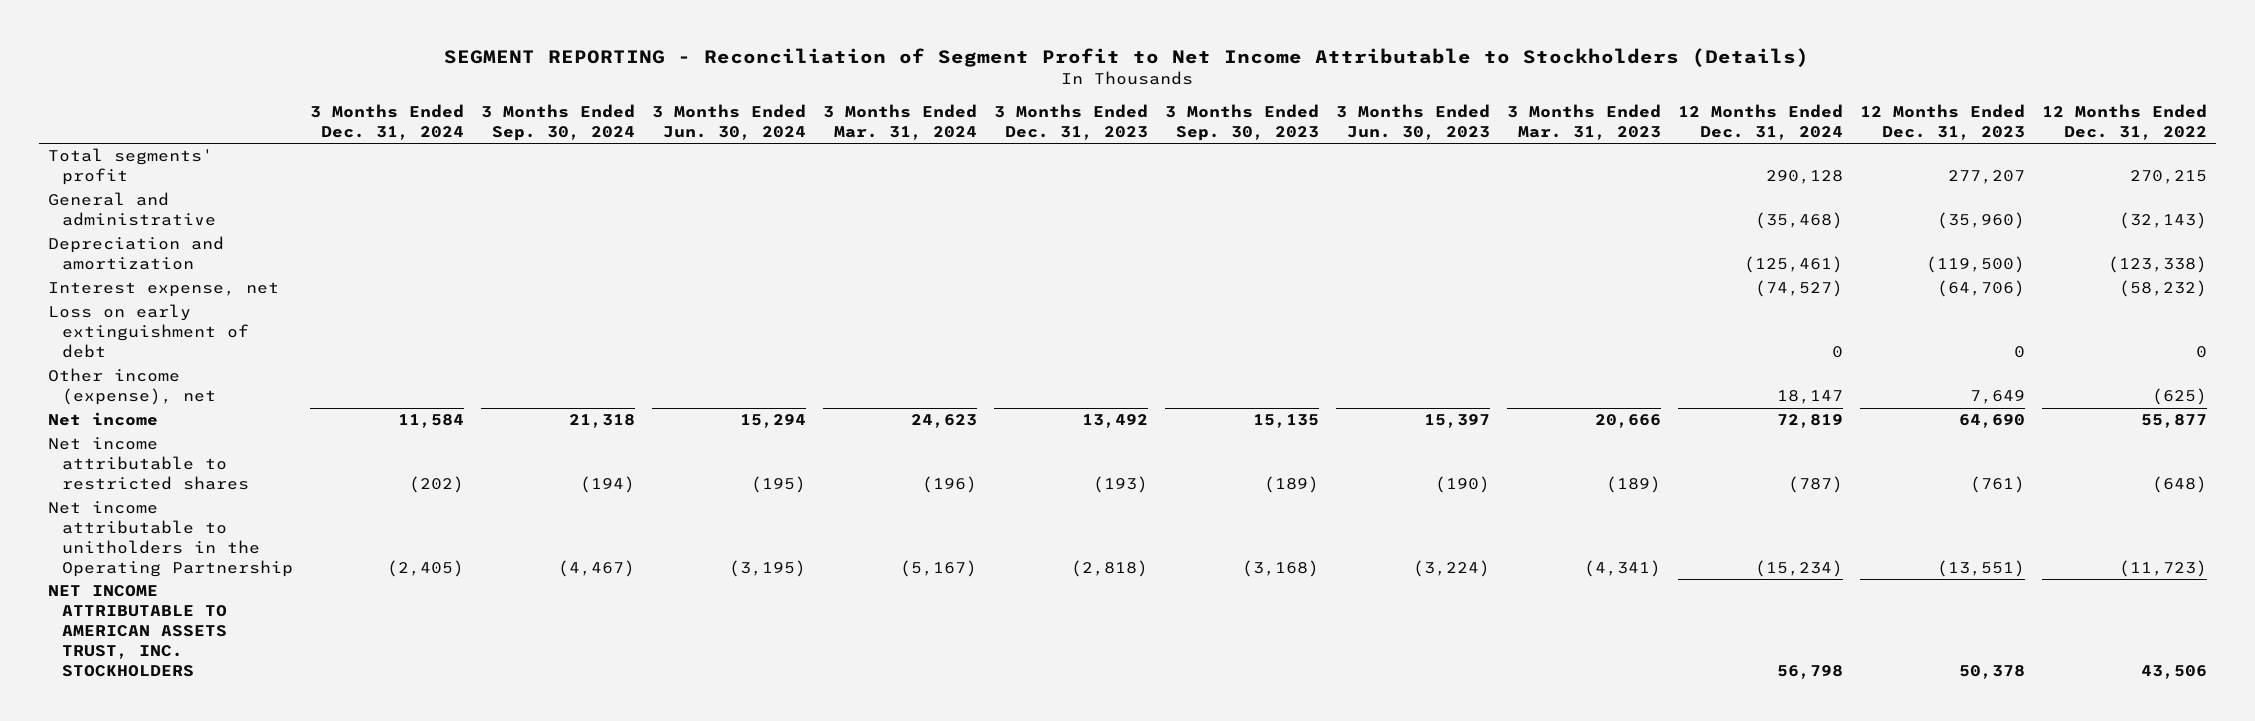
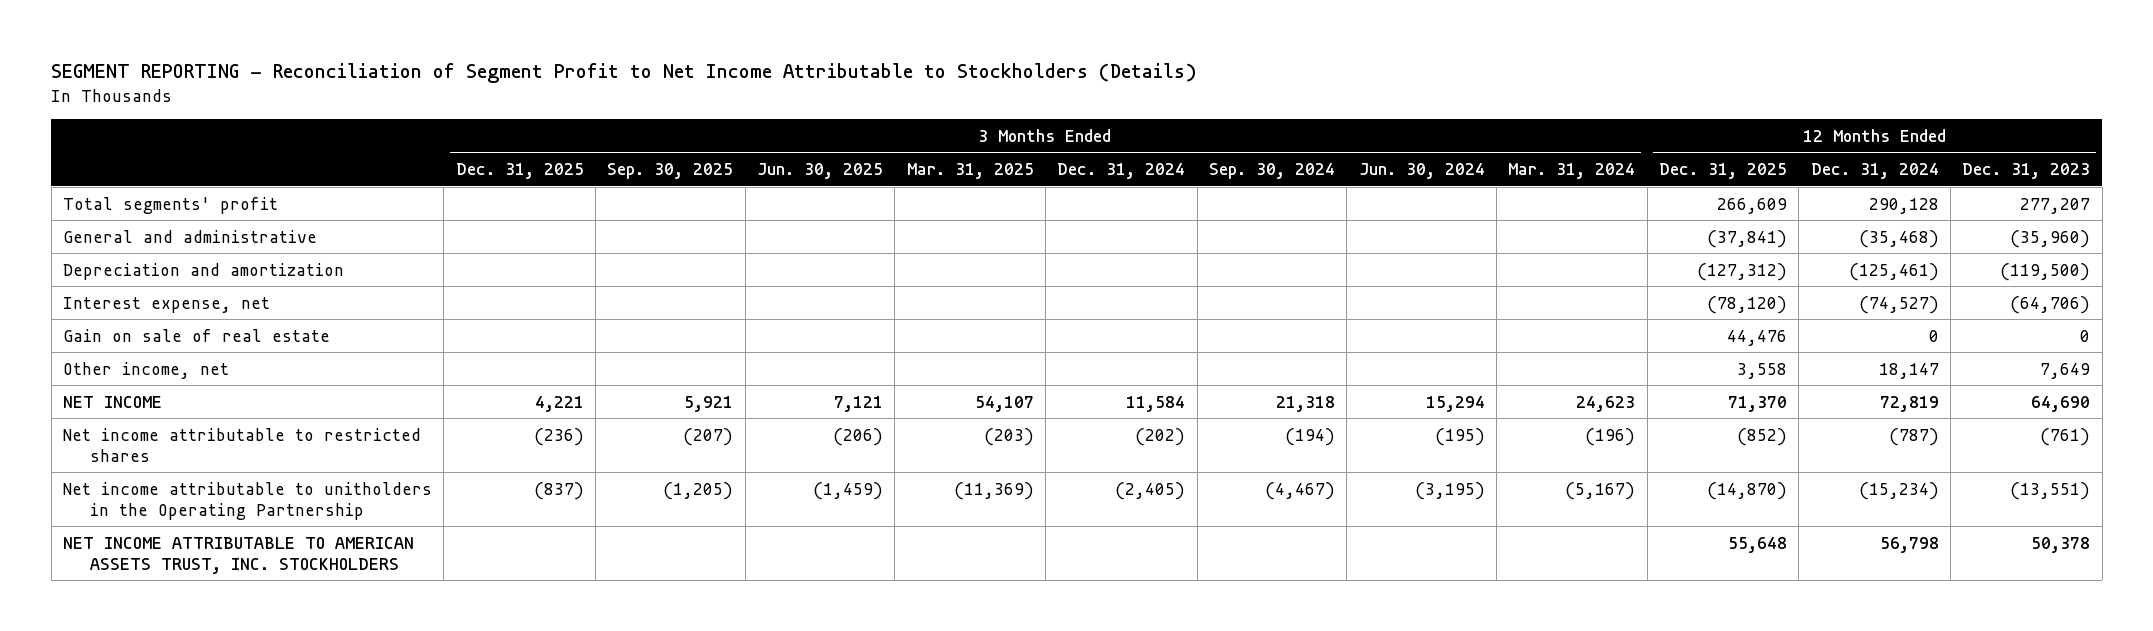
[994,103,1149,140] 3 Months Ended Dec. 31, 2023 -> none
[1165,103,1320,141] 3 Months Ended Sep. 30, 2023 -> none
[1336,103,1491,140] 3 Months Ended Jun. 30, 2023 -> none
[1507,103,1662,140] 3 Months Ended Mar. 31, 2023 -> none
[2042,103,2208,140] 12 Months Ended Dec. 31, 2022 -> none
none -> [455,163,584,180] Dec. 31, 2025
none -> [607,163,734,180] Sep. 30, 2025
none -> [756,163,883,180] Jun. 30, 2025
none -> [906,163,1034,180] Mar. 31, 2025
none -> [1658,163,1787,180] Dec. 31, 2025
[47,304,250,359] Loss on early extinguishment of debt -> none
none -> [63,328,331,342] Gain on sale of real estate
[47,368,217,406] Other income (expense), net -> [63,361,230,379] Other income, net
[47,412,158,427] Net income -> [63,395,163,408] NET INCOME

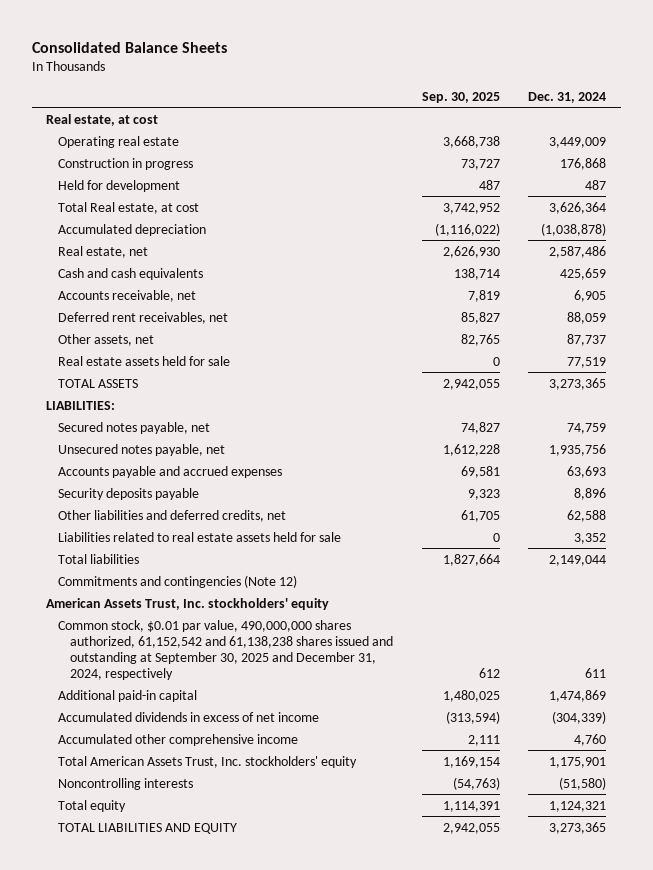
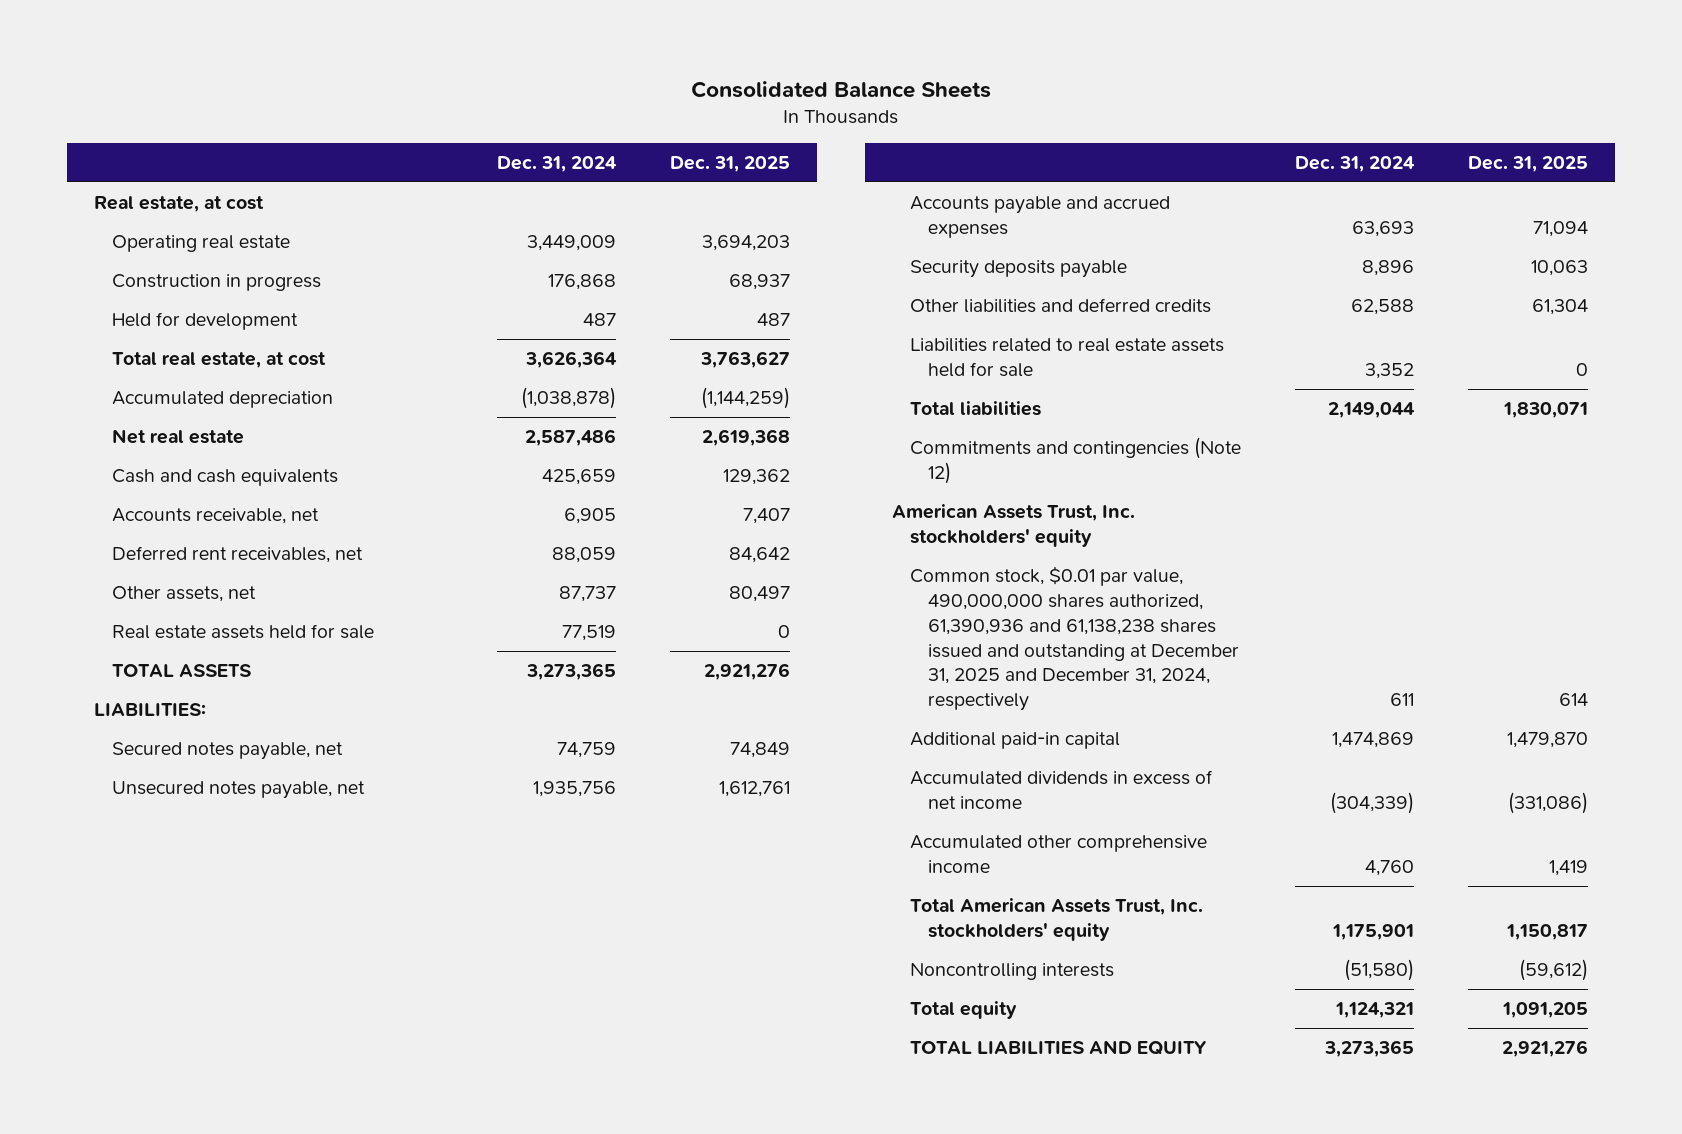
[421,91,500,103] Sep. 30, 2025 -> none
none -> [669,155,790,172] Dec. 31, 2025
[57,201,199,214] Total Real estate, at cost -> [111,351,326,368] Total real estate, at cost
[57,245,148,258] Real estate, net -> [111,428,244,444] Net real estate
[57,509,286,522] Other liabilities and deferred credits, net -> [910,297,1212,313] Other liabilities and deferred credits
[57,619,393,680] Common stock, $0.01 par value, 490,000,000 shares authorized, 61,152,542 and 61,138,238 shares issued and outstanding at September 30, 2025 and December 31, 2024, respectively -> [910,565,1240,712] Common stock, $0.01 par value, 490,000,000 shares authorized, 61,390,936 and 61,138,238 shares issued and outstanding at December 31, 2025 and December 31, 2024, respectively

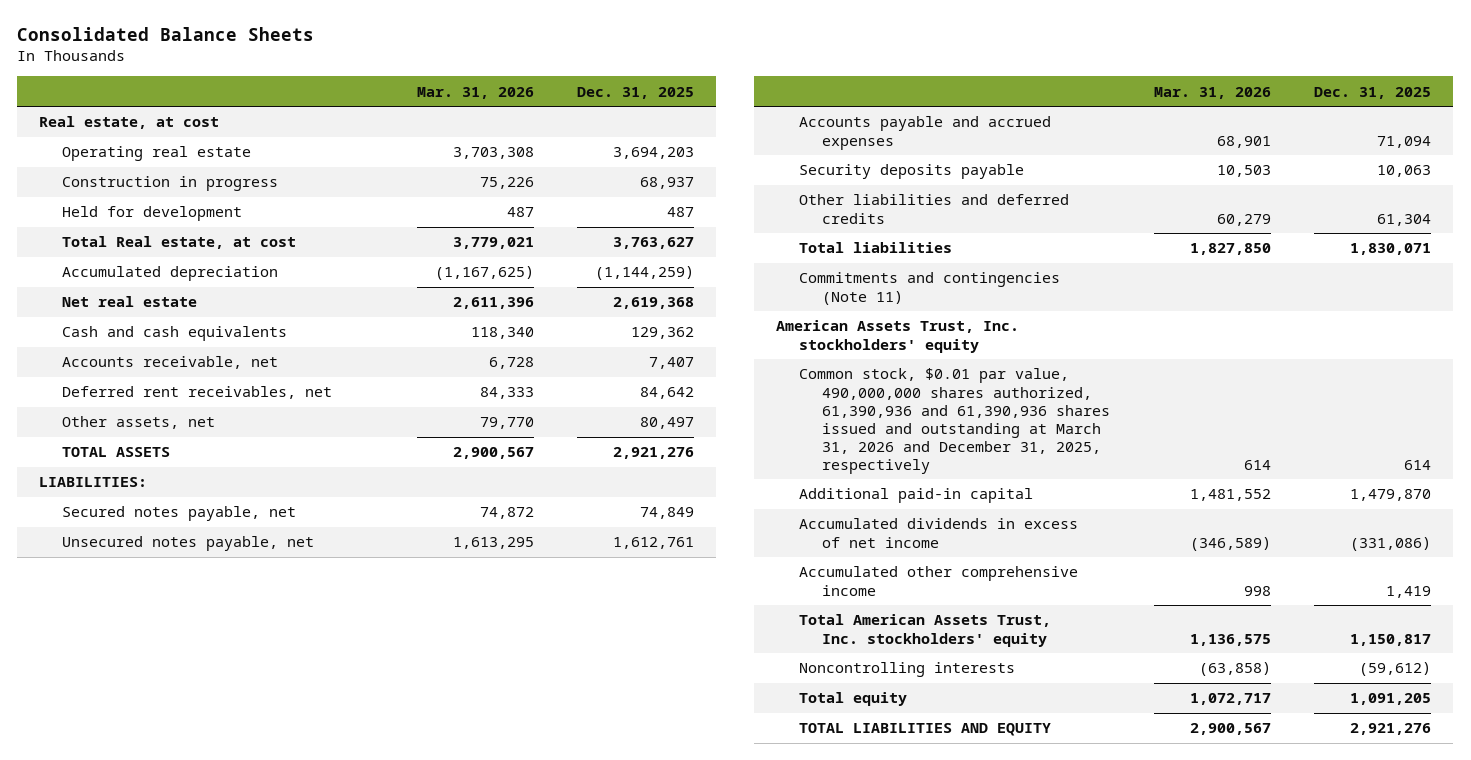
[496,155,617,172] Dec. 31, 2024 -> none
none -> [416,86,534,99] Mar. 31, 2026
[111,351,326,368] Total real estate, at cost -> [62,236,297,250] Total Real estate, at cost
[111,623,374,639] Real estate assets held for sale -> none
[910,337,1225,377] Liabilities related to real estate assets held for sale -> none
[910,436,1242,484] Commitments and contingencies (Note 12) -> [798,272,1060,305] Commitments and contingencies (Note 11)
[910,565,1240,712] Common stock, $0.01 par value, 490,000,000 shares authorized, 61,390,936 and 61,138,238 shares issued and outstanding at December 31, 2025 and December 31, 2024, respectively -> [798,368,1110,474] Common stock, $0.01 par value, 490,000,000 shares authorized, 61,390,936 and 61,390,936 shares issued and outstanding at March 31, 2026 and December 31, 2025, respectively

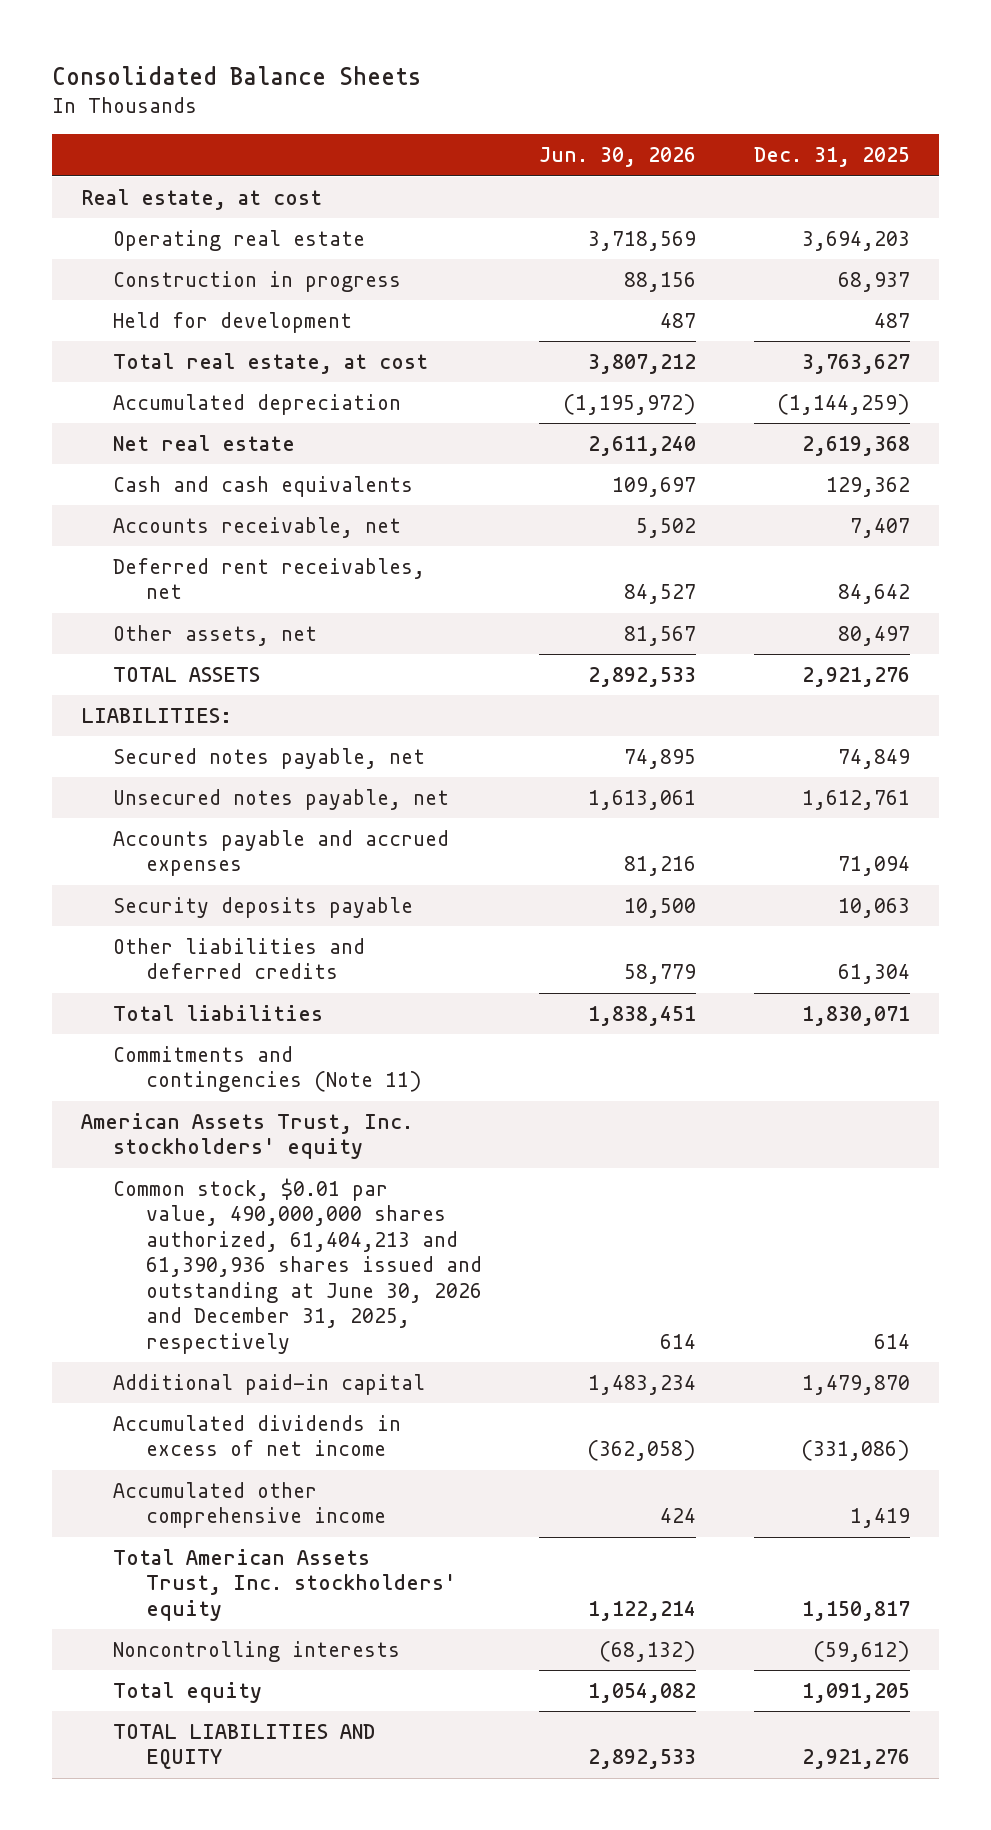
[416,86,534,99] Mar. 31, 2026 -> none
none -> [539,147,697,168] Jun. 30, 2026
[62,236,297,250] Total Real estate, at cost -> [113,352,429,374] Total real estate, at cost
[798,368,1110,474] Common stock, $0.01 par value, 490,000,000 shares authorized, 61,390,936 and 61,390,936 shares issued and outstanding at March 31, 2026 and December 31, 2025, respectively -> [113,1177,482,1354] Common stock, $0.01 par value, 490,000,000 shares authorized, 61,404,213 and 61,390,936 shares issued and outstanding at June 30, 2026 and December 31, 2025, respectively

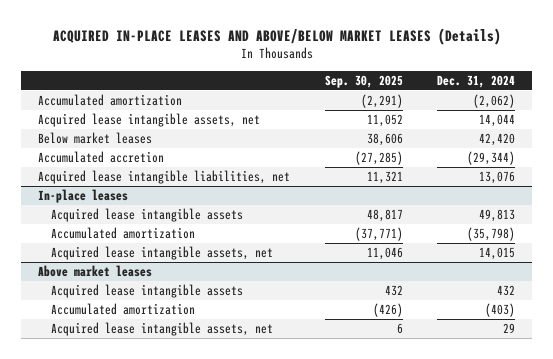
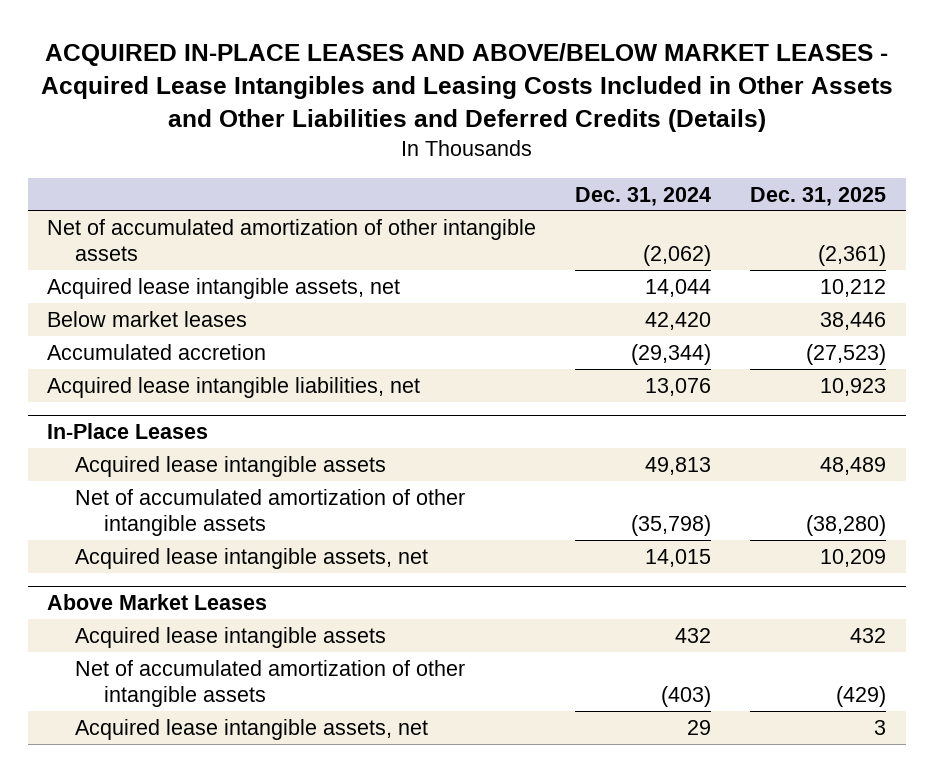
[52,27,501,45] ACQUIRED IN-PLACE LEASES AND ABOVE/BELOW MARKET LEASES (Details) -> [40,42,893,133] ACQUIRED IN-PLACE LEASES AND ABOVE/BELOW MARKET LEASES - Acquired Lease Intangibles and Leasing Costs Included in Other Assets and Other Liabilities and Deferred Credits (Details)
[324,74,403,88] Sep. 30, 2025 -> none
none -> [750,186,887,206] Dec. 31, 2025
[37,94,182,107] Accumulated amortization -> [47,218,537,261] Net of accumulated amortization of other intangible assets
[37,189,128,204] In-place leases -> [47,422,209,439] In-Place Leases
[51,227,196,240] Accumulated amortization -> [75,488,466,536] Net of accumulated amortization of other intangible assets
[37,265,152,278] Above market leases -> [47,593,268,610] Above Market Leases
[51,303,196,316] Accumulated amortization -> [75,659,466,707] Net of accumulated amortization of other intangible assets

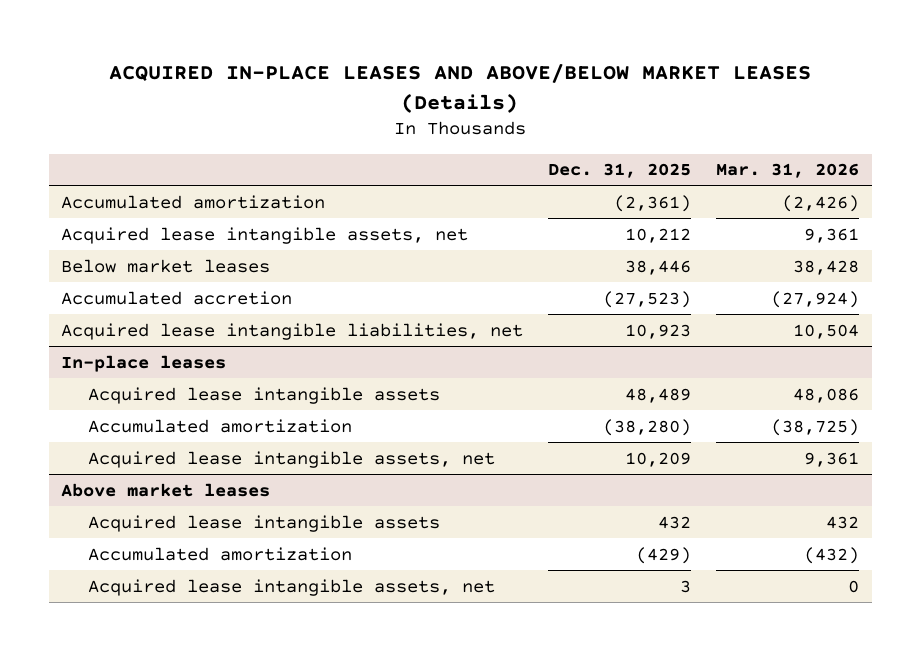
[40,42,893,133] ACQUIRED IN-PLACE LEASES AND ABOVE/BELOW MARKET LEASES - Acquired Lease Intangibles and Leasing Costs Included in Other Assets and Other Liabilities and Deferred Credits (Details) -> [109,62,812,113] ACQUIRED IN-PLACE LEASES AND ABOVE/BELOW MARKET LEASES (Details)
[575,186,712,206] Dec. 31, 2024 -> none
none -> [716,163,860,179] Mar. 31, 2026
[47,218,537,261] Net of accumulated amortization of other intangible assets -> [61,194,326,209] Accumulated amortization
[47,422,209,439] In-Place Leases -> [61,354,227,372] In-place leases
[75,488,466,536] Net of accumulated amortization of other intangible assets -> [88,418,353,433] Accumulated amortization
[47,593,268,610] Above Market Leases -> [61,482,271,497] Above market leases
[75,659,466,707] Net of accumulated amortization of other intangible assets -> [88,546,353,561] Accumulated amortization

